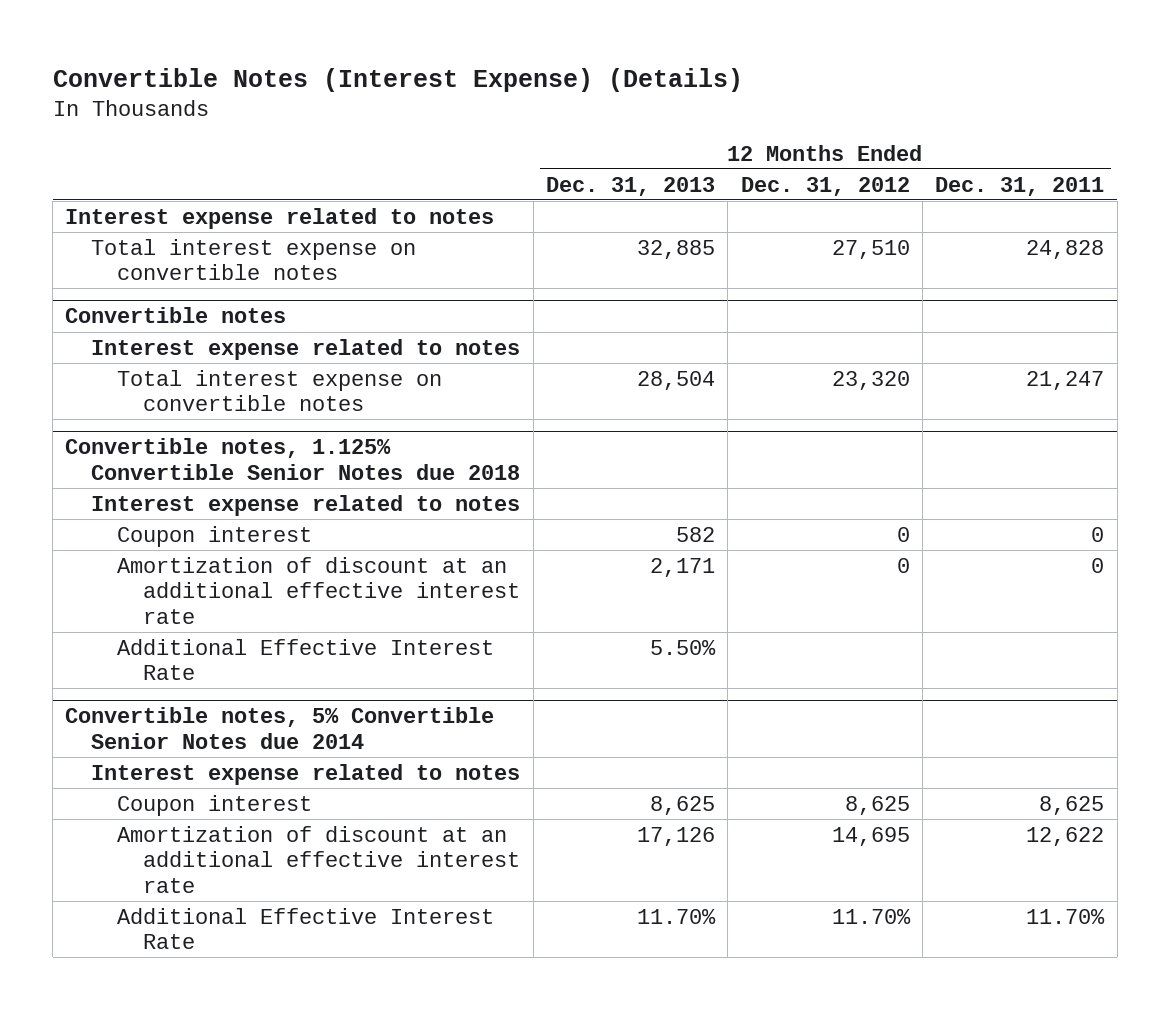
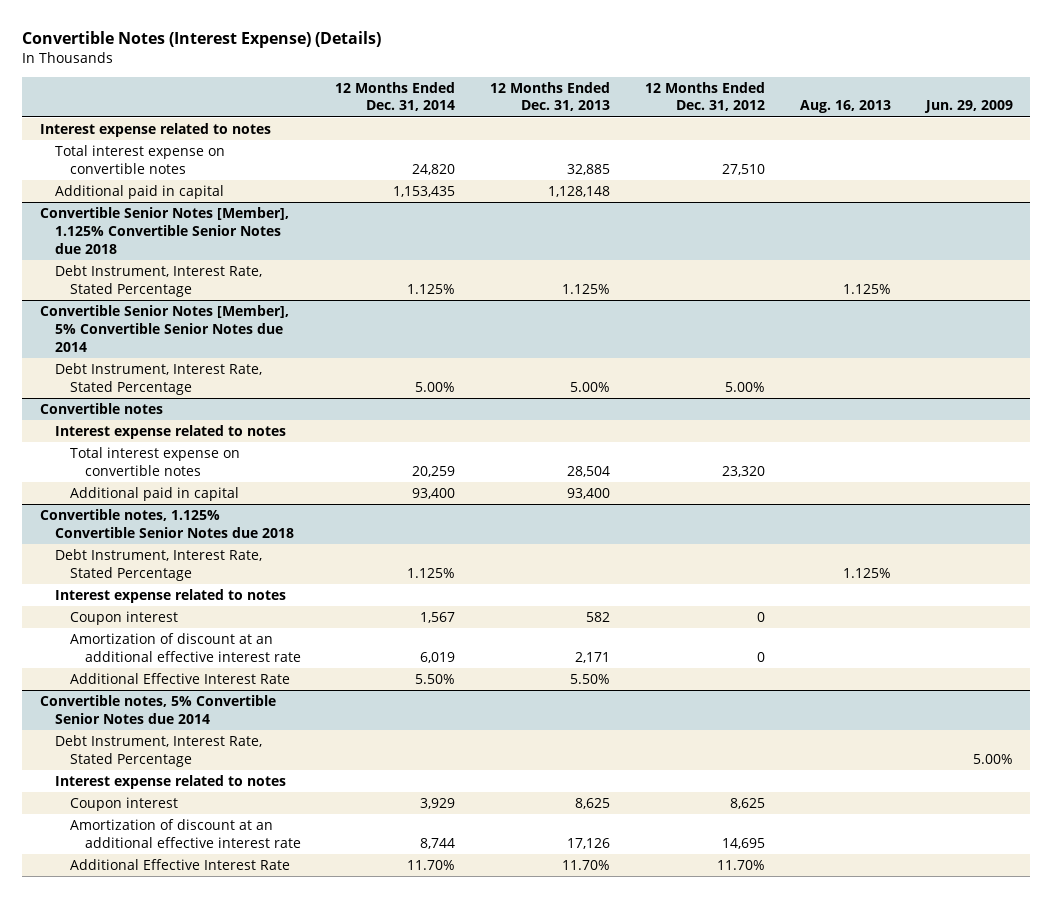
[935,176,1105,196] Dec. 31, 2011 -> none
none -> [335,81,456,112] 12 Months Ended Dec. 31, 2014
none -> [799,100,891,114] Aug. 16, 2013
none -> [923,100,1013,114] Jun. 29, 2009
none -> [54,185,224,200] Additional paid in capital
none -> [39,207,289,254] Convertible Senior Notes [Member], 1.125% Convertible Senior Notes due 2018
none -> [54,265,262,297] Debt Instrument, Interest Rate, Stated Percentage
none -> [39,305,289,352] Convertible Senior Notes [Member], 5% Convertible Senior Notes due 2014
none -> [54,363,262,395] Debt Instrument, Interest Rate, Stated Percentage
none -> [69,487,239,502] Additional paid in capital
none -> [54,549,262,581] Debt Instrument, Interest Rate, Stated Percentage
none -> [54,735,262,767] Debt Instrument, Interest Rate, Stated Percentage

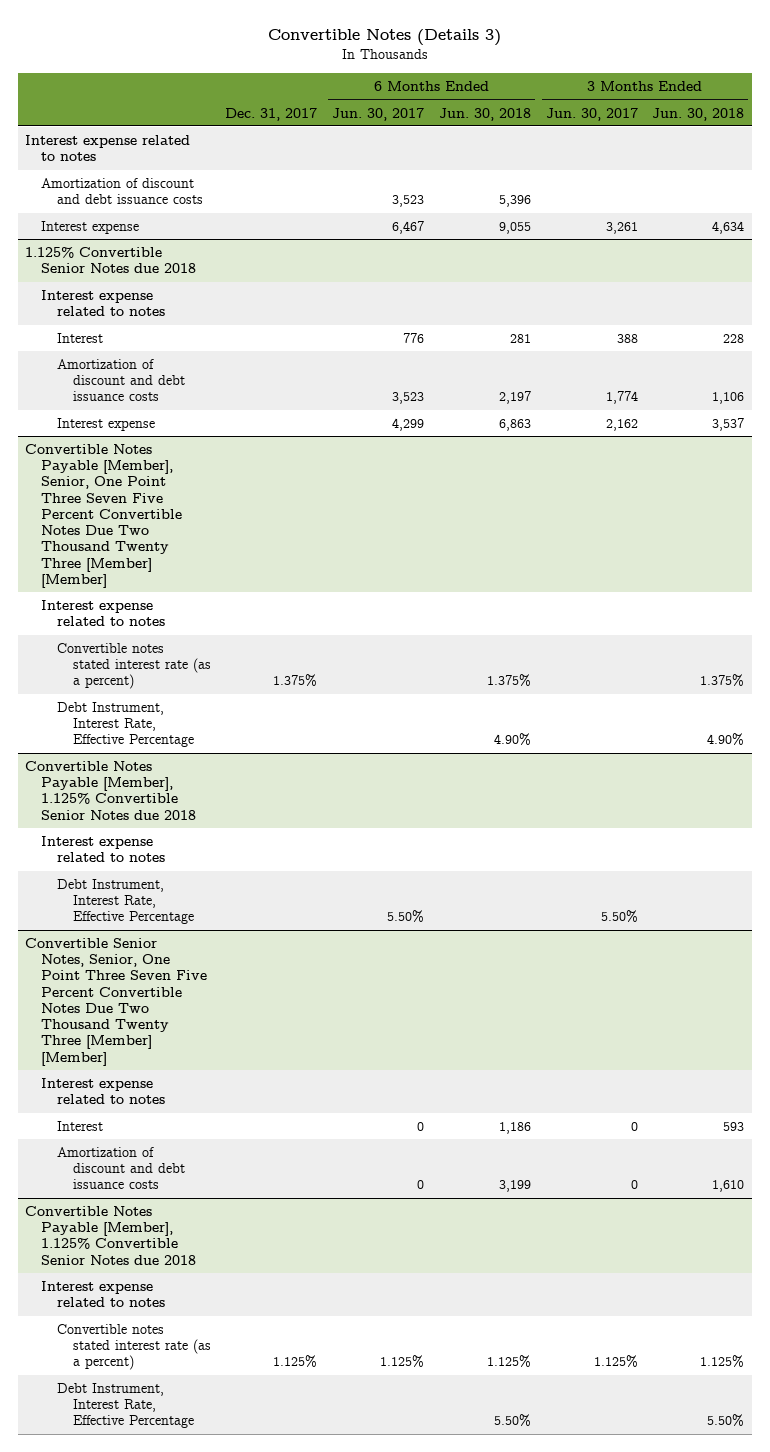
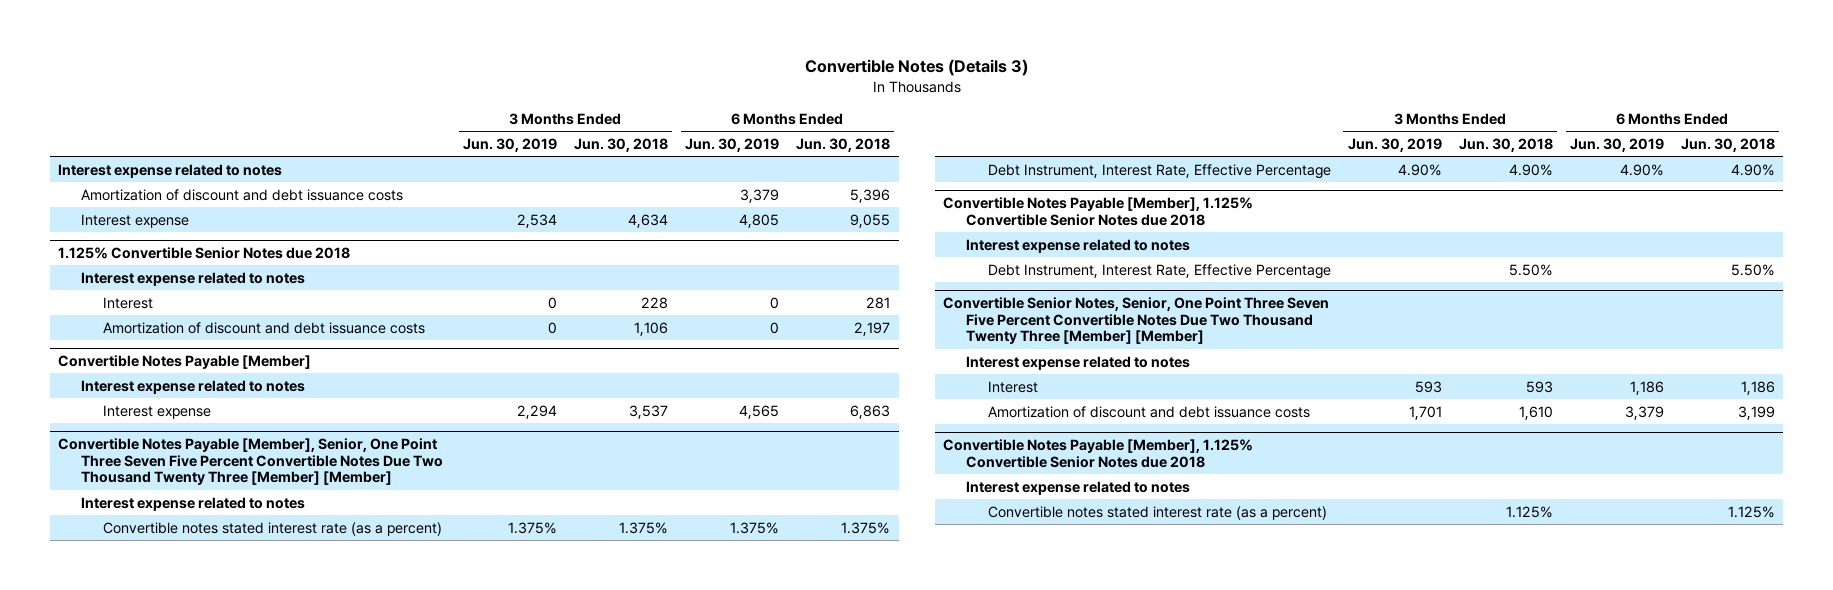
[225,107,318,121] Dec. 31, 2017 -> none
[332,107,425,121] Jun. 30, 2017 -> none
[545,107,638,121] Jun. 30, 2017 -> none
none -> [462,137,557,152] Jun. 30, 2019
none -> [684,137,779,152] Jun. 30, 2019
none -> [58,354,312,369] Convertible Notes Payable [Member]
none -> [80,379,305,394] Interest expense related to notes
[57,879,194,925] Debt Instrument, Interest Rate, Effective Percentage -> none
[57,1383,194,1429] Debt Instrument, Interest Rate, Effective Percentage -> [987,263,1331,279] Debt Instrument, Interest Rate, Effective Percentage

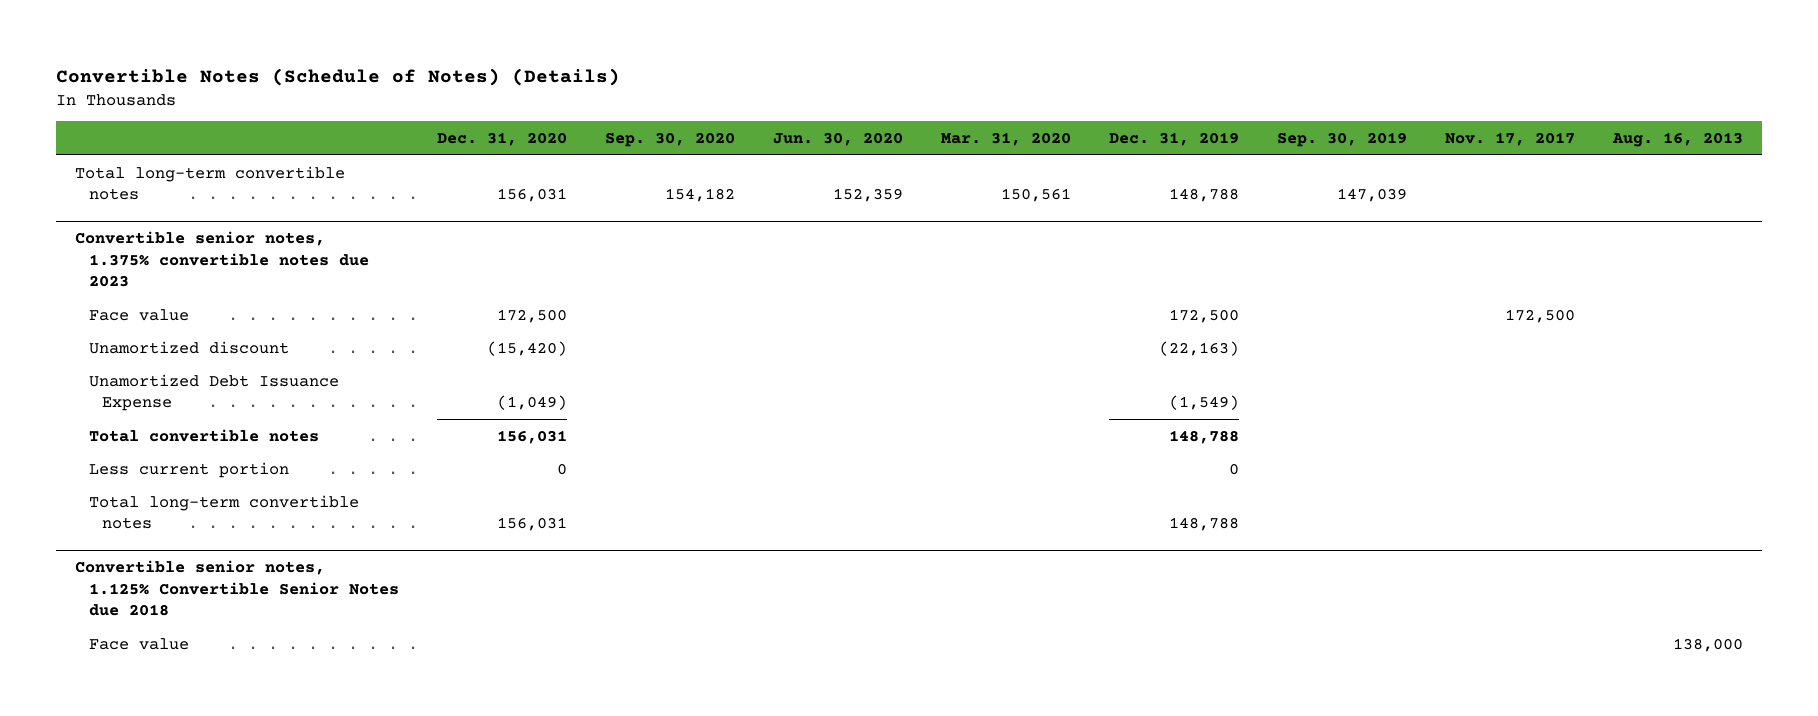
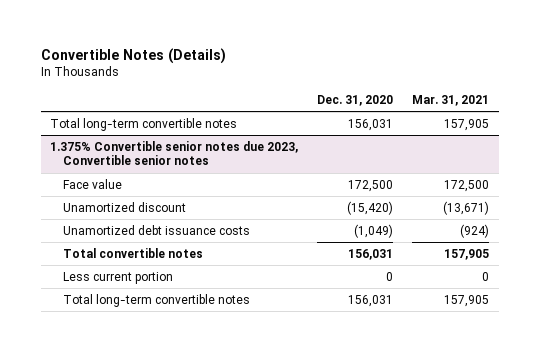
[55,68,620,87] Convertible Notes (Schedule of Notes) (Details) -> [40,47,226,64] Convertible Notes (Details)
[604,132,735,148] Sep. 30, 2020 -> none
[772,132,903,147] Jun. 30, 2020 -> none
[940,132,1071,147] Mar. 31, 2020 -> none
[1109,132,1240,147] Dec. 31, 2019 -> none
[1277,132,1408,148] Sep. 30, 2019 -> none
[1445,132,1576,147] Nov. 17, 2017 -> none
[1612,132,1744,148] Aug. 16, 2013 -> none
none -> [412,95,490,107] Mar. 31, 2021
[75,231,369,288] Convertible senior notes, 1.375% convertible notes due 2023 -> [50,140,299,166] 1.375% Convertible senior notes due 2023, Convertible senior notes
[88,373,339,411] Unamortized Debt Issuance Expense -> [63,224,251,235] Unamortized debt issuance costs
[75,560,399,617] Convertible senior notes, 1.125% Convertible Senior Notes due 2018 -> none
[88,637,189,650] Face value -> none

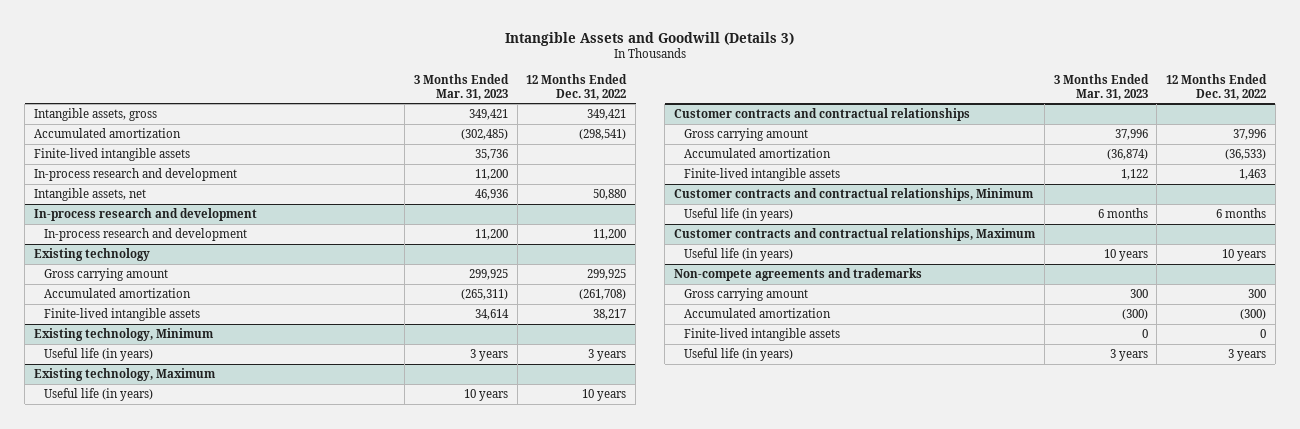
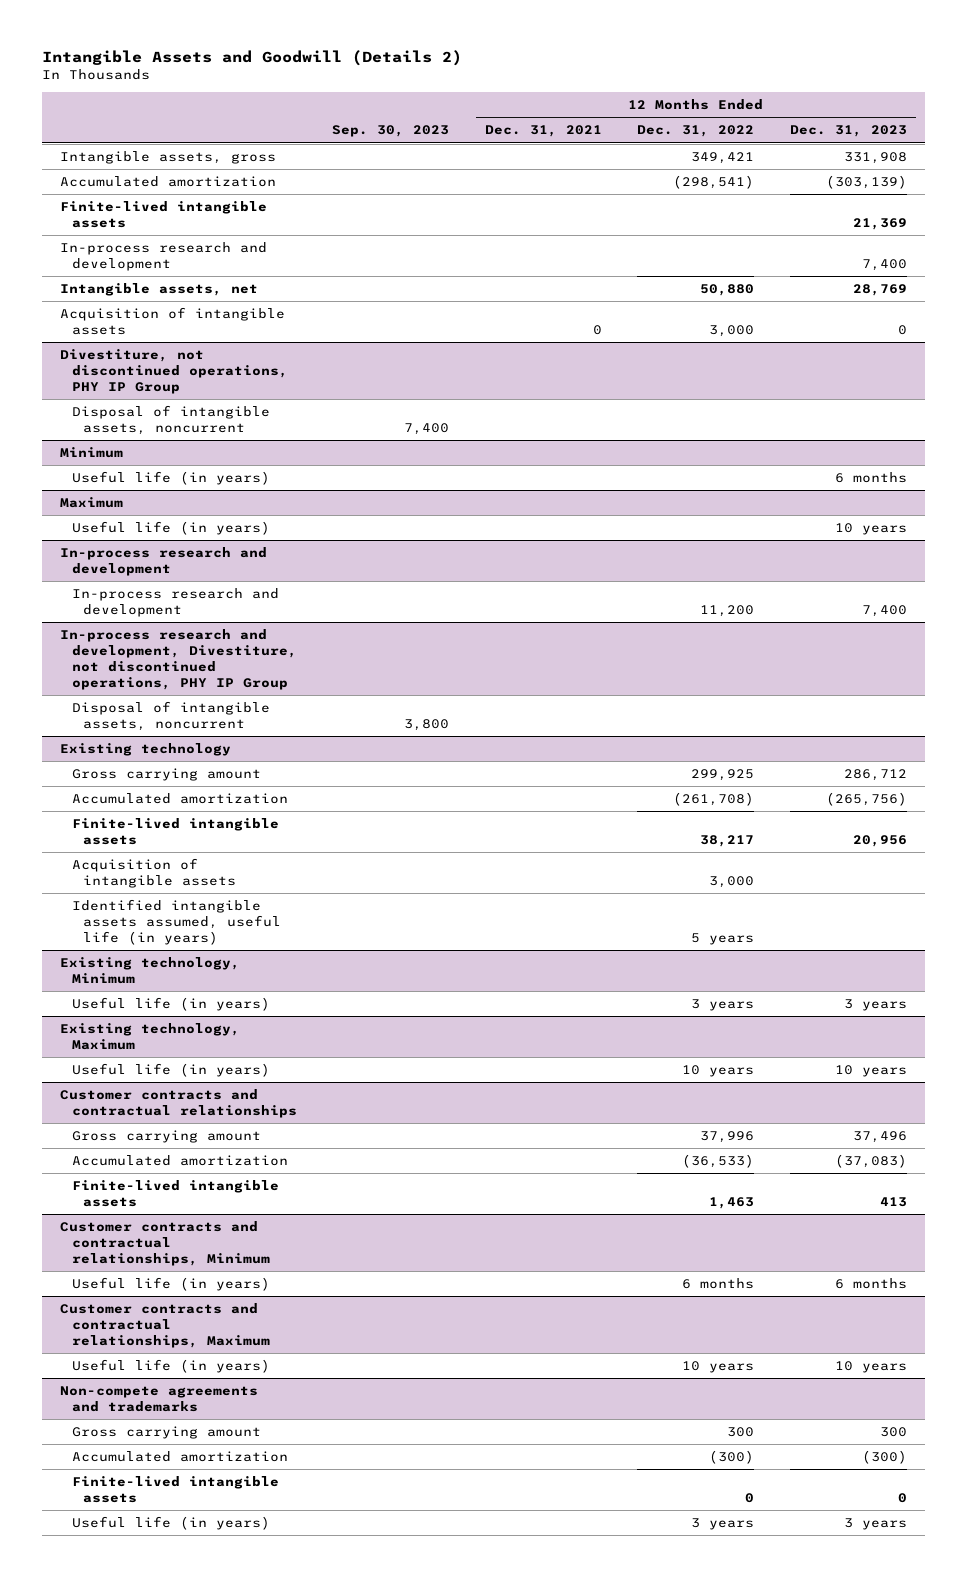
[505,31,795,46] Intangible Assets and Goodwill (Details 3) -> [42,50,463,67] Intangible Assets and Goodwill (Details 2)
[413,73,509,100] 3 Months Ended Mar. 31, 2023 -> none
none -> [332,125,450,138] Sep. 30, 2023
none -> [484,125,602,138] Dec. 31, 2021
none -> [789,125,907,138] Dec. 31, 2023
none -> [60,307,286,336] Acquisition of intangible assets
none -> [60,349,288,395] Divestiture, not discontinued operations, PHY IP Group
none -> [71,405,270,436] Disposal of intangible assets, noncurrent
none -> [60,447,124,459] Minimum
none -> [71,471,270,486] Useful life (in years)
none -> [60,497,124,509] Maximum
none -> [71,521,270,536] Useful life (in years)
none -> [60,629,297,691] In-process research and development, Divestiture, not discontinued operations, PHY IP Group
none -> [71,701,270,732] Disposal of intangible assets, noncurrent
none -> [71,858,237,889] Acquisition of intangible assets
none -> [71,899,282,946] Identified intangible assets assumed, useful life (in years)

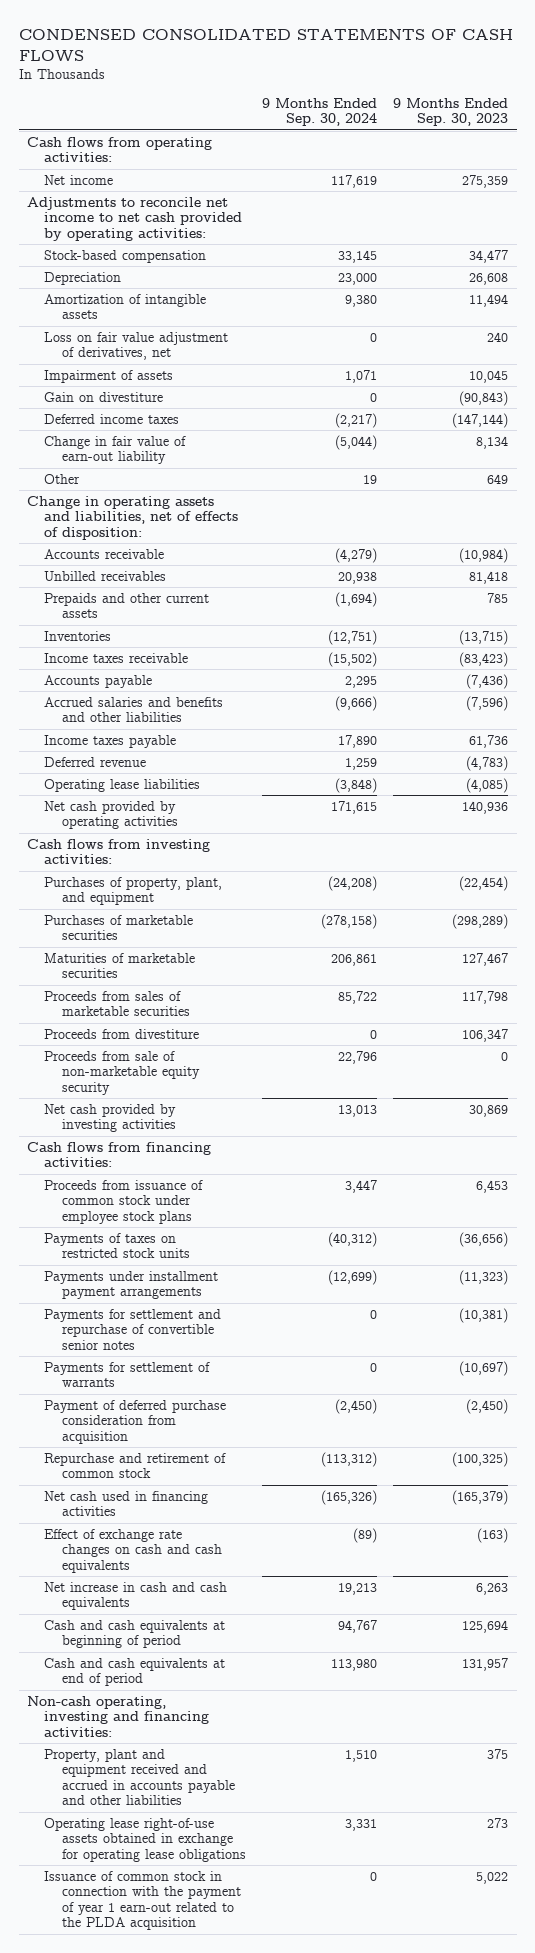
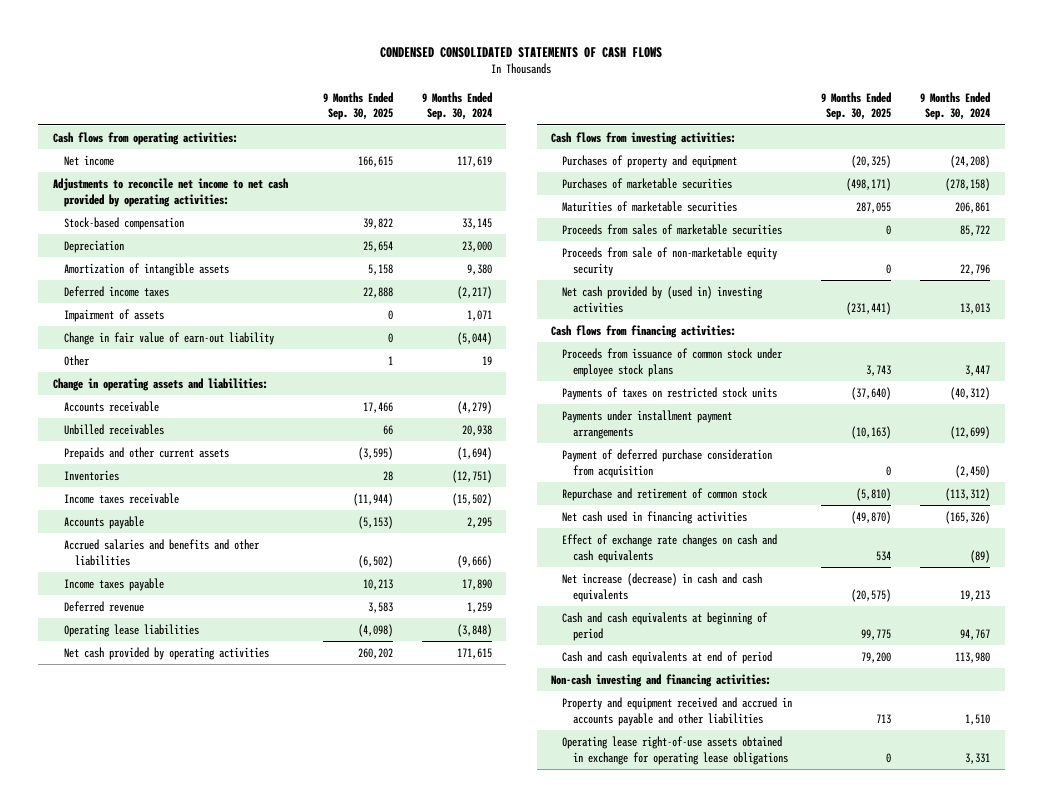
[393,97,509,127] 9 Months Ended Sep. 30, 2023 -> none
none -> [322,91,393,121] 9 Months Ended Sep. 30, 2025
[44,331,229,361] Loss on fair value adjustment of derivatives, net -> none
[44,391,164,402] Gain on divestiture -> none
[44,369,174,383] Impairment of assets -> [63,308,164,322] Impairment of assets
[26,495,239,540] Change in operating assets and liabilities, net of effects of disposition: -> [52,377,268,391] Change in operating assets and liabilities:
[44,876,223,906] Purchases of property, plant, and equipment -> [562,154,738,168] Purchases of property and equipment
[44,1028,200,1039] Proceeds from divestiture -> none
[44,1103,177,1133] Net cash provided by investing activities -> [562,285,764,313] Net cash provided by (used in) investing activities
[44,1308,222,1350] Payments for settlement and repurchase of convertible senior notes -> none
[44,1361,211,1388] Payments for settlement of warrants -> none
[44,1581,228,1611] Net increase in cash and cash equivalents -> [562,572,763,602] Net increase (decrease) in cash and cash equivalents
[26,1695,210,1737] Non-cash operating, investing and financing activities: -> [551,673,772,687] Non-cash investing and financing activities:
[44,1748,235,1806] Property, plant and equipment received and accrued in accounts payable and other liabilities -> [562,696,793,726] Property and equipment received and accrued in accounts payable and other liabilities
[44,1870,241,1931] Issuance of common stock in connection with the payment of year 1 earn-out related to the PLDA acquisition -> none

